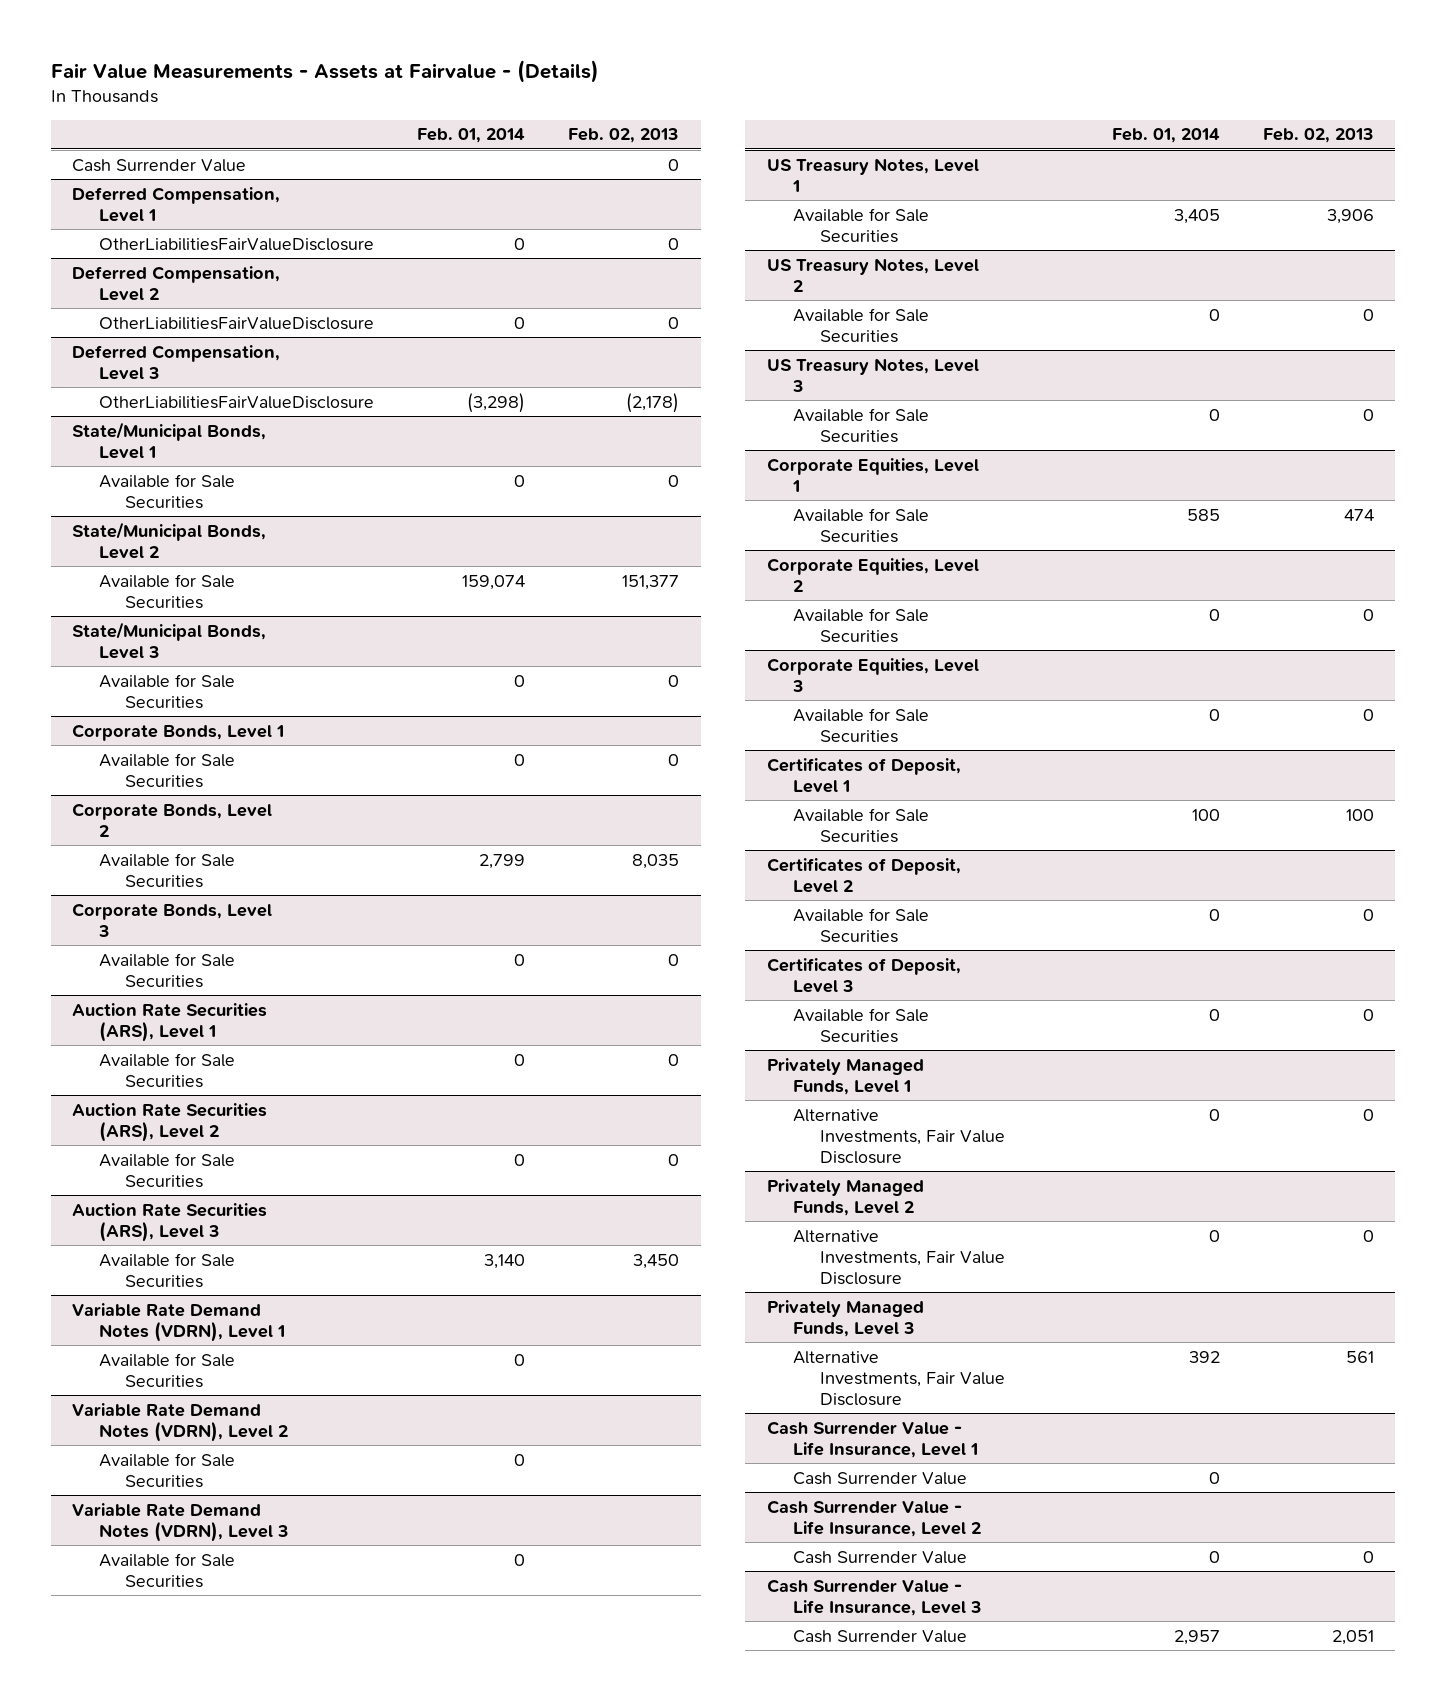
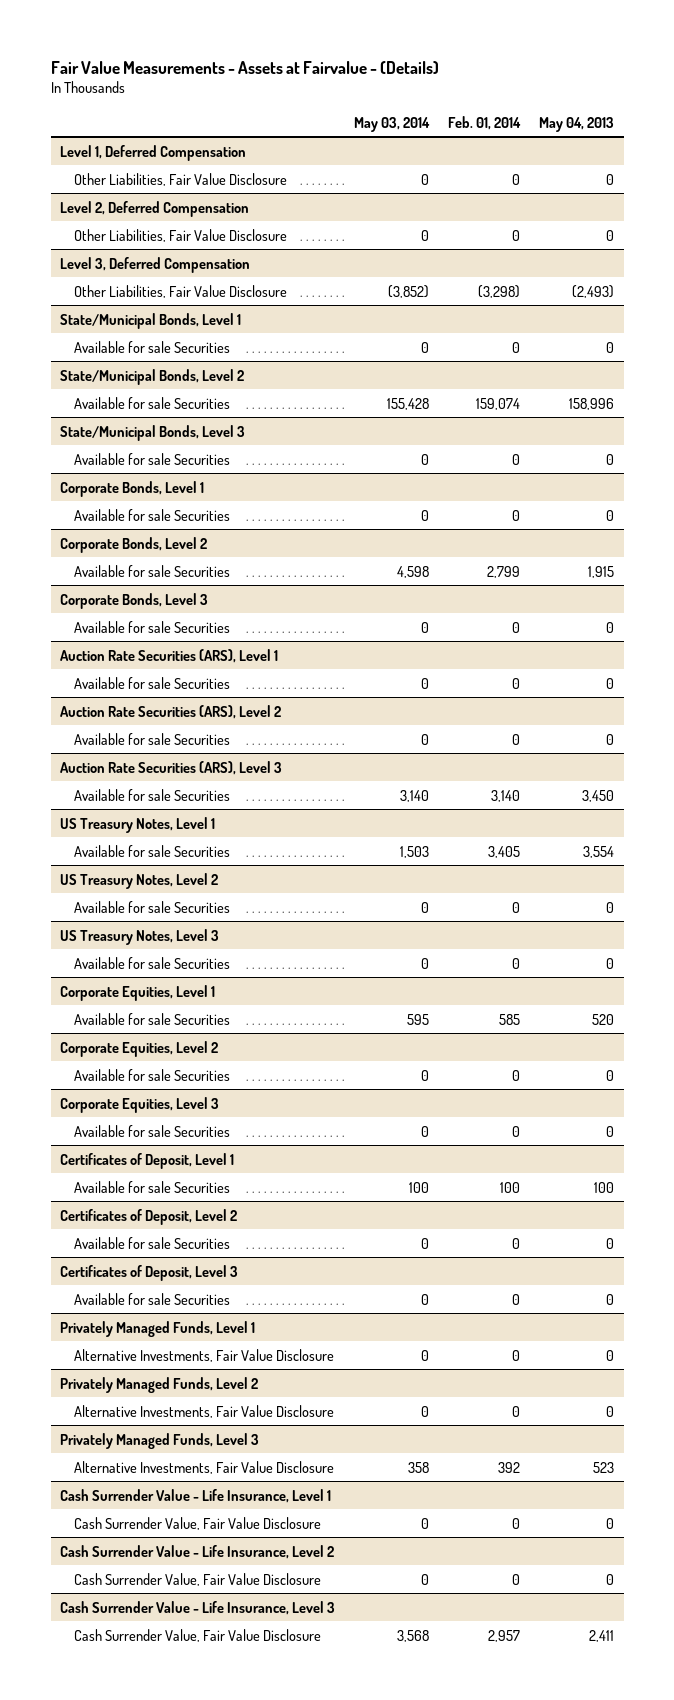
[568,128,680,144] Feb. 02, 2013 -> none
none -> [354,116,431,132] May 03, 2014
none -> [539,116,615,132] May 04, 2013
[72,158,247,172] Cash Surrender Value -> none
[72,186,281,222] Deferred Compensation, Level 1 -> [60,144,247,161] Level 1, Deferred Compensation
[98,237,374,251] OtherLiabilitiesFairValueDisclosure -> [73,172,287,186] Other Liabilities, Fair Value Disclosure
[72,265,281,301] Deferred Compensation, Level 2 -> [60,200,250,217] Level 2, Deferred Compensation
[98,316,374,330] OtherLiabilitiesFairValueDisclosure -> [73,228,287,242] Other Liabilities, Fair Value Disclosure
[72,344,281,380] Deferred Compensation, Level 3 -> [60,256,251,273] Level 3, Deferred Compensation
[98,395,374,409] OtherLiabilitiesFairValueDisclosure -> [73,284,287,298] Other Liabilities, Fair Value Disclosure
[98,473,235,509] Available for Sale Securities -> [73,340,230,353] Available for sale Securities
[98,573,235,609] Available for Sale Securities -> [73,396,230,409] Available for sale Securities
[98,673,235,709] Available for Sale Securities -> [73,452,230,465] Available for sale Securities
[98,752,235,788] Available for Sale Securities -> [73,508,230,521] Available for sale Securities
[98,852,235,888] Available for Sale Securities -> [73,564,230,577] Available for sale Securities
[98,952,235,988] Available for Sale Securities -> [73,620,230,633] Available for sale Securities
[98,1052,235,1088] Available for Sale Securities -> [73,676,230,689] Available for sale Securities
[98,1152,235,1188] Available for Sale Securities -> [73,732,230,745] Available for sale Securities
[72,1302,285,1342] Variable Rate Demand Notes (VDRN), Level 1 -> none
[98,1352,235,1388] Available for Sale Securities -> none
[72,1402,288,1442] Variable Rate Demand Notes (VDRN), Level 2 -> none
[98,1452,235,1488] Available for Sale Securities -> none
[72,1502,289,1542] Variable Rate Demand Notes (VDRN), Level 3 -> none
[98,1552,235,1588] Available for Sale Securities -> none
[98,1252,235,1288] Available for Sale Securities -> [73,788,230,801] Available for sale Securities
[793,207,930,243] Available for Sale Securities -> [73,844,230,857] Available for sale Securities
[793,307,930,343] Available for Sale Securities -> [73,900,230,913] Available for sale Securities
[793,407,930,443] Available for Sale Securities -> [73,956,230,969] Available for sale Securities
[793,507,930,543] Available for Sale Securities -> [73,1012,230,1025] Available for sale Securities
[793,607,930,643] Available for Sale Securities -> [73,1068,230,1081] Available for sale Securities
[793,707,930,743] Available for Sale Securities -> [73,1124,230,1137] Available for sale Securities
[793,807,930,843] Available for Sale Securities -> [73,1180,230,1193] Available for sale Securities
[793,907,930,943] Available for Sale Securities -> [73,1236,230,1249] Available for sale Securities
[793,1007,930,1043] Available for Sale Securities -> [73,1292,230,1305] Available for sale Securities
[793,1471,968,1485] Cash Surrender Value -> [73,1516,321,1530] Cash Surrender Value, Fair Value Disclosure
[793,1550,968,1564] Cash Surrender Value -> [73,1572,321,1586] Cash Surrender Value, Fair Value Disclosure
[793,1629,968,1643] Cash Surrender Value -> [73,1628,321,1642] Cash Surrender Value, Fair Value Disclosure

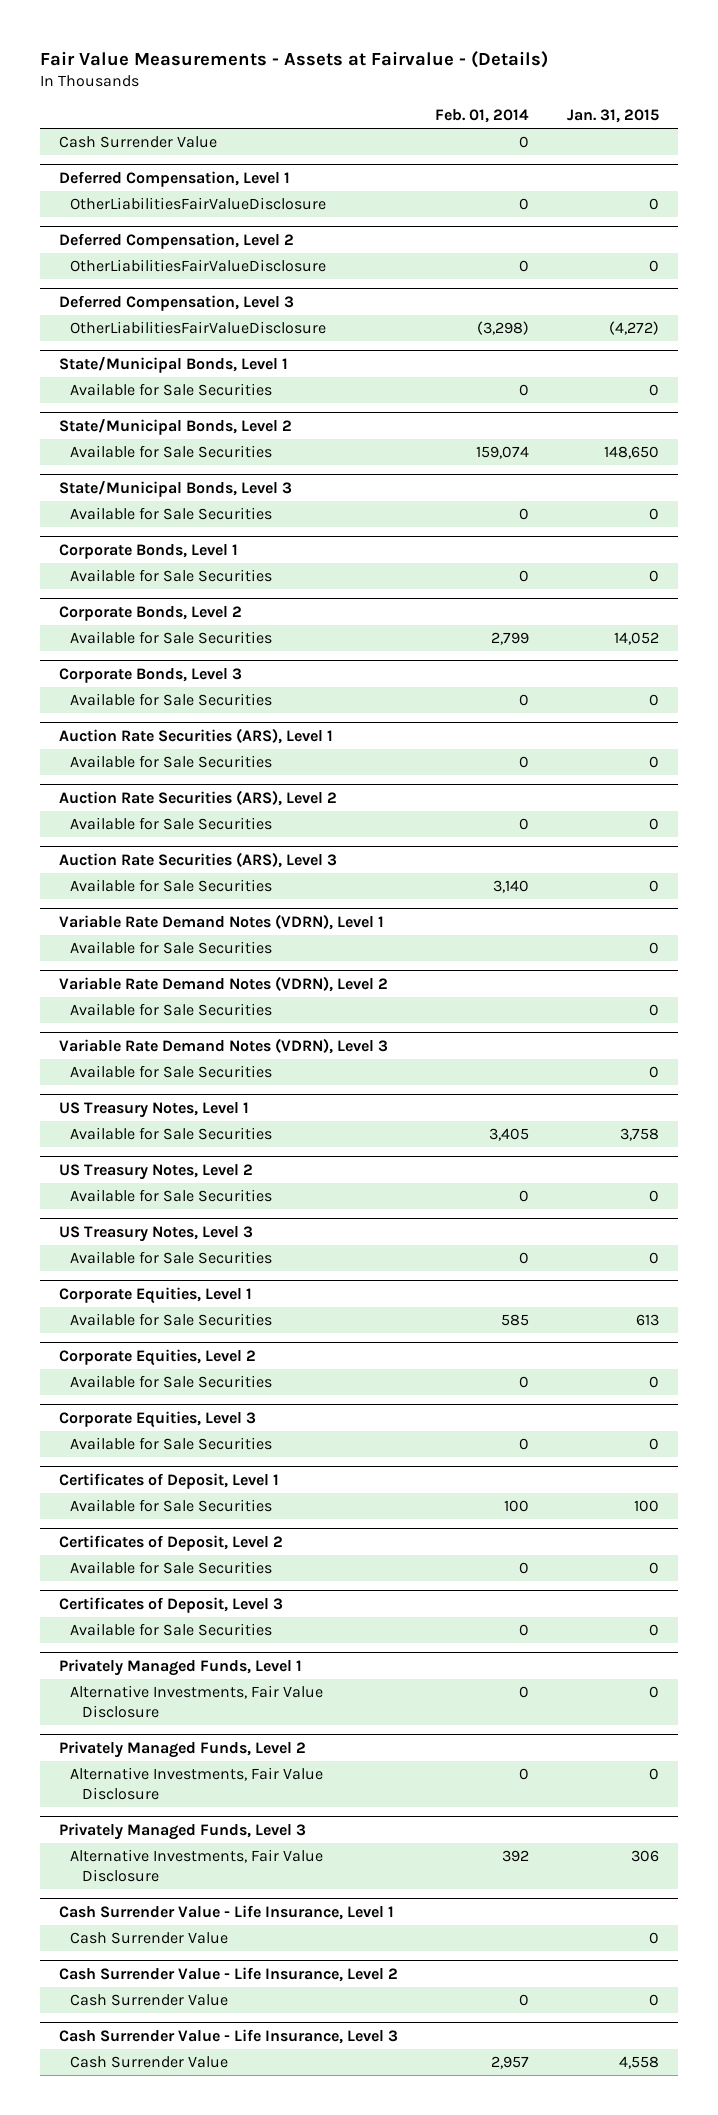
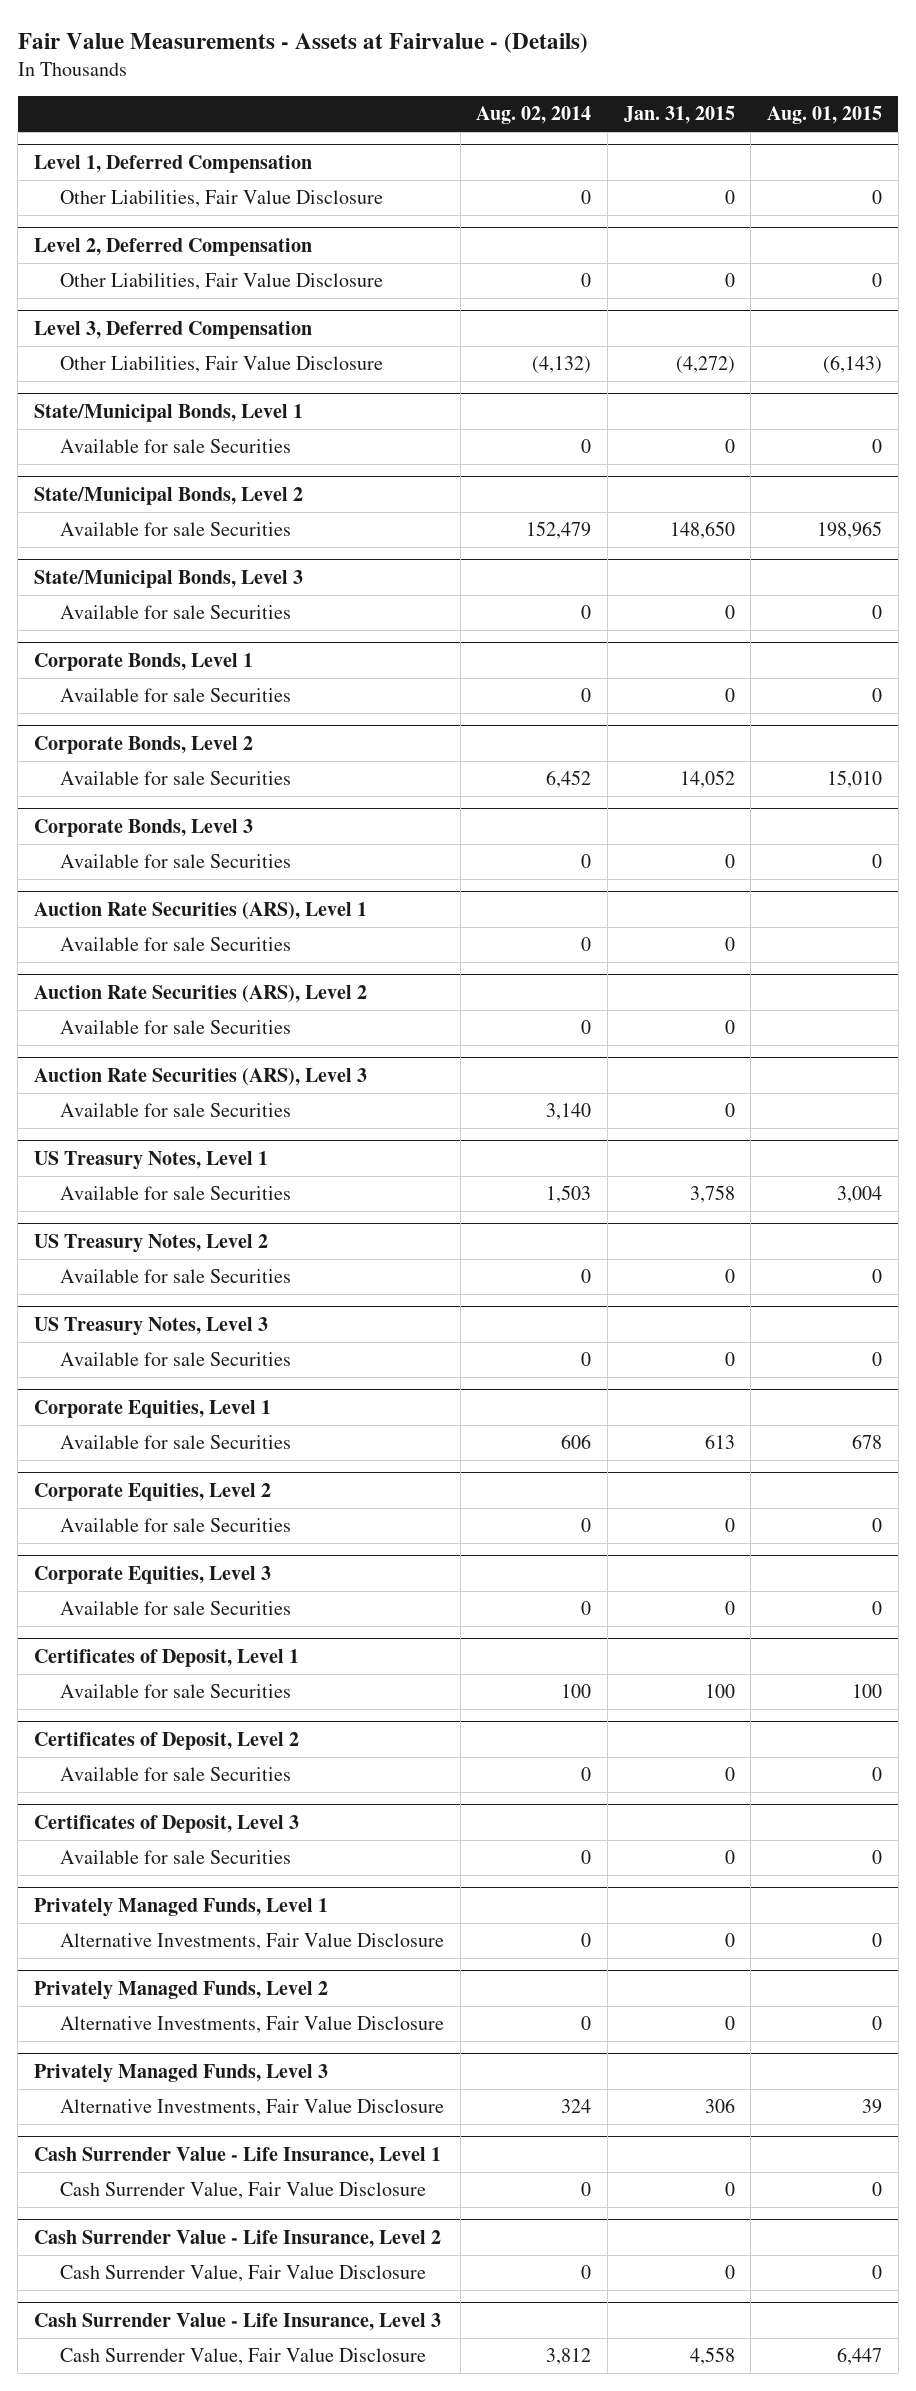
[435,109,530,124] Feb. 01, 2014 -> none
none -> [476,106,592,125] Aug. 02, 2014
none -> [767,106,883,125] Aug. 01, 2015
[58,136,217,149] Cash Surrender Value -> none
[58,171,290,188] Deferred Compensation, Level 1 -> [34,154,313,173] Level 1, Deferred Compensation
[70,197,327,211] OtherLiabilitiesFairValueDisclosure -> [60,190,384,208] Other Liabilities, Fair Value Disclosure
[58,233,294,250] Deferred Compensation, Level 2 -> [34,237,313,256] Level 2, Deferred Compensation
[70,259,327,273] OtherLiabilitiesFairValueDisclosure -> [60,273,384,291] Other Liabilities, Fair Value Disclosure
[58,295,294,312] Deferred Compensation, Level 3 -> [34,320,313,339] Level 3, Deferred Compensation
[70,321,327,335] OtherLiabilitiesFairValueDisclosure -> [60,356,384,374] Other Liabilities, Fair Value Disclosure
[70,383,273,397] Available for Sale Securities -> [60,439,292,454] Available for sale Securities
[70,445,273,459] Available for Sale Securities -> [60,522,292,537] Available for sale Securities
[70,507,273,521] Available for Sale Securities -> [60,605,292,620] Available for sale Securities
[70,569,273,583] Available for Sale Securities -> [60,688,292,703] Available for sale Securities
[70,631,273,645] Available for Sale Securities -> [60,771,292,786] Available for sale Securities
[70,693,273,707] Available for Sale Securities -> [60,854,292,869] Available for sale Securities
[70,755,273,769] Available for Sale Securities -> [60,937,292,952] Available for sale Securities
[70,817,273,831] Available for Sale Securities -> [60,1020,292,1035] Available for sale Securities
[58,914,384,931] Variable Rate Demand Notes (VDRN), Level 1 -> none
[70,941,273,955] Available for Sale Securities -> none
[58,976,388,993] Variable Rate Demand Notes (VDRN), Level 2 -> none
[70,1003,273,1017] Available for Sale Securities -> none
[58,1038,388,1055] Variable Rate Demand Notes (VDRN), Level 3 -> none
[70,1065,273,1079] Available for Sale Securities -> none
[70,879,273,893] Available for Sale Securities -> [60,1103,292,1118] Available for sale Securities
[70,1127,273,1141] Available for Sale Securities -> [60,1186,292,1201] Available for sale Securities
[70,1189,273,1203] Available for Sale Securities -> [60,1269,292,1284] Available for sale Securities
[70,1251,273,1265] Available for Sale Securities -> [60,1352,292,1367] Available for sale Securities
[70,1313,273,1327] Available for Sale Securities -> [60,1435,292,1450] Available for sale Securities
[70,1375,273,1389] Available for Sale Securities -> [60,1518,292,1533] Available for sale Securities
[70,1437,273,1451] Available for Sale Securities -> [60,1601,292,1616] Available for sale Securities
[70,1499,273,1513] Available for Sale Securities -> [60,1684,292,1699] Available for sale Securities
[70,1561,273,1575] Available for Sale Securities -> [60,1767,292,1782] Available for sale Securities
[70,1623,273,1637] Available for Sale Securities -> [60,1850,292,1865] Available for sale Securities
[70,1932,229,1945] Cash Surrender Value -> [60,2182,427,2200] Cash Surrender Value, Fair Value Disclosure
[70,1994,229,2007] Cash Surrender Value -> [60,2265,427,2283] Cash Surrender Value, Fair Value Disclosure
[70,2056,229,2069] Cash Surrender Value -> [60,2348,427,2366] Cash Surrender Value, Fair Value Disclosure

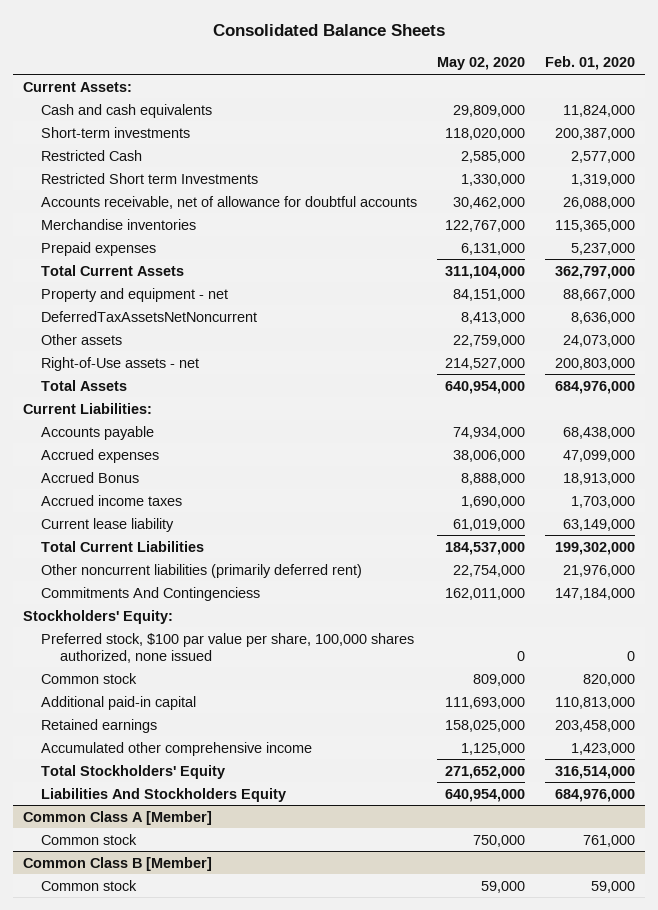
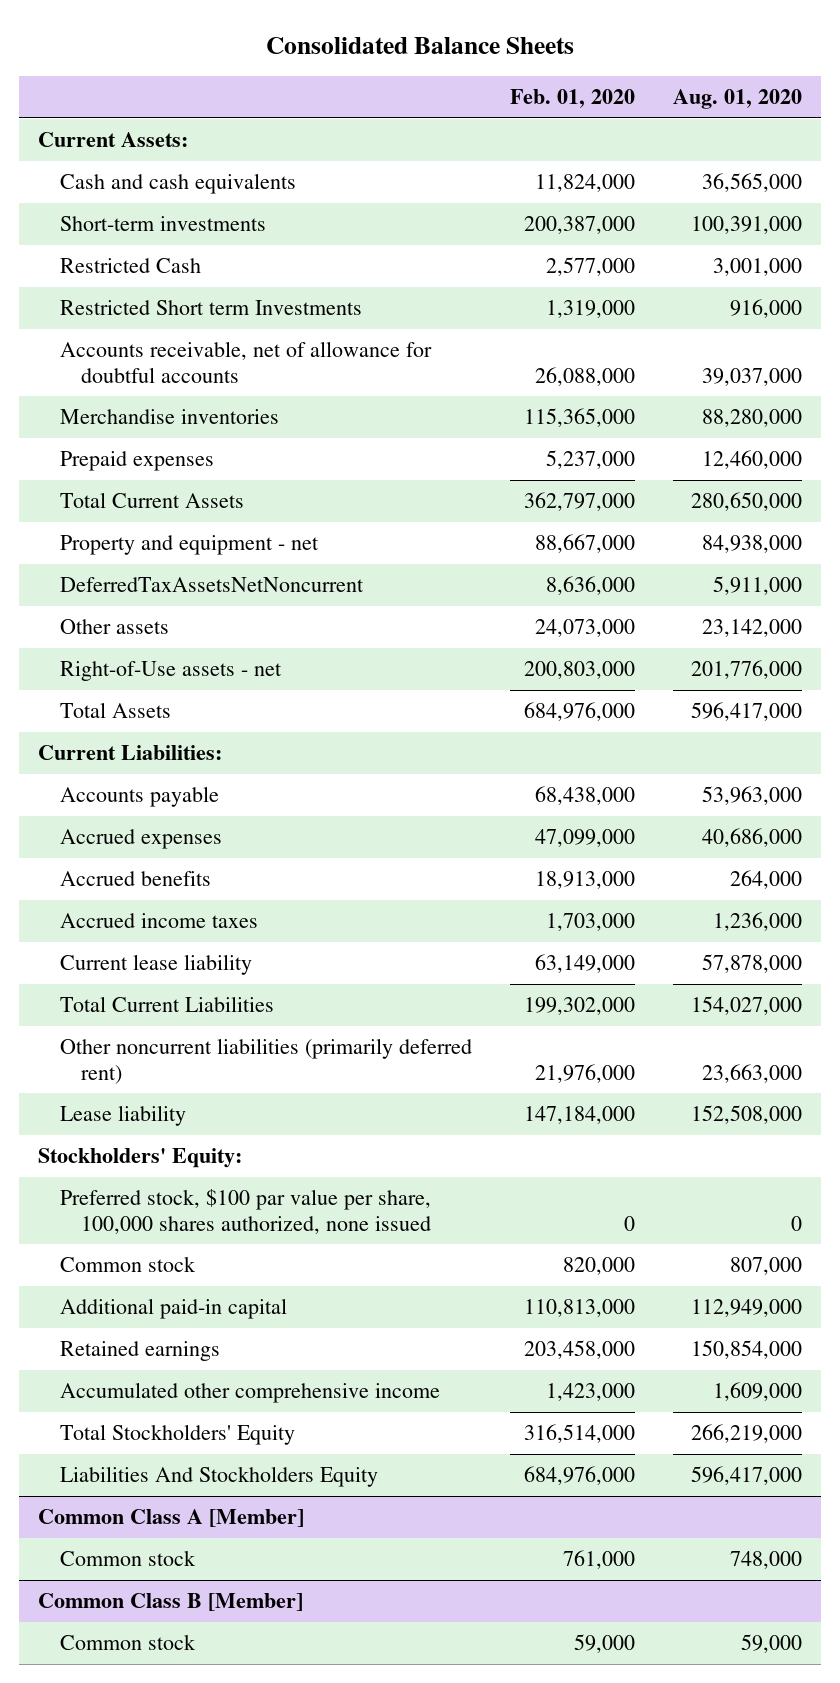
[437,57,526,71] May 02, 2020 -> none
none -> [672,89,802,110] Aug. 01, 2020
[41,471,140,483] Accrued Bonus -> [59,871,211,887] Accrued benefits
[41,586,261,601] Commitments And Contingenciess -> [59,1105,186,1127] Lease liability

